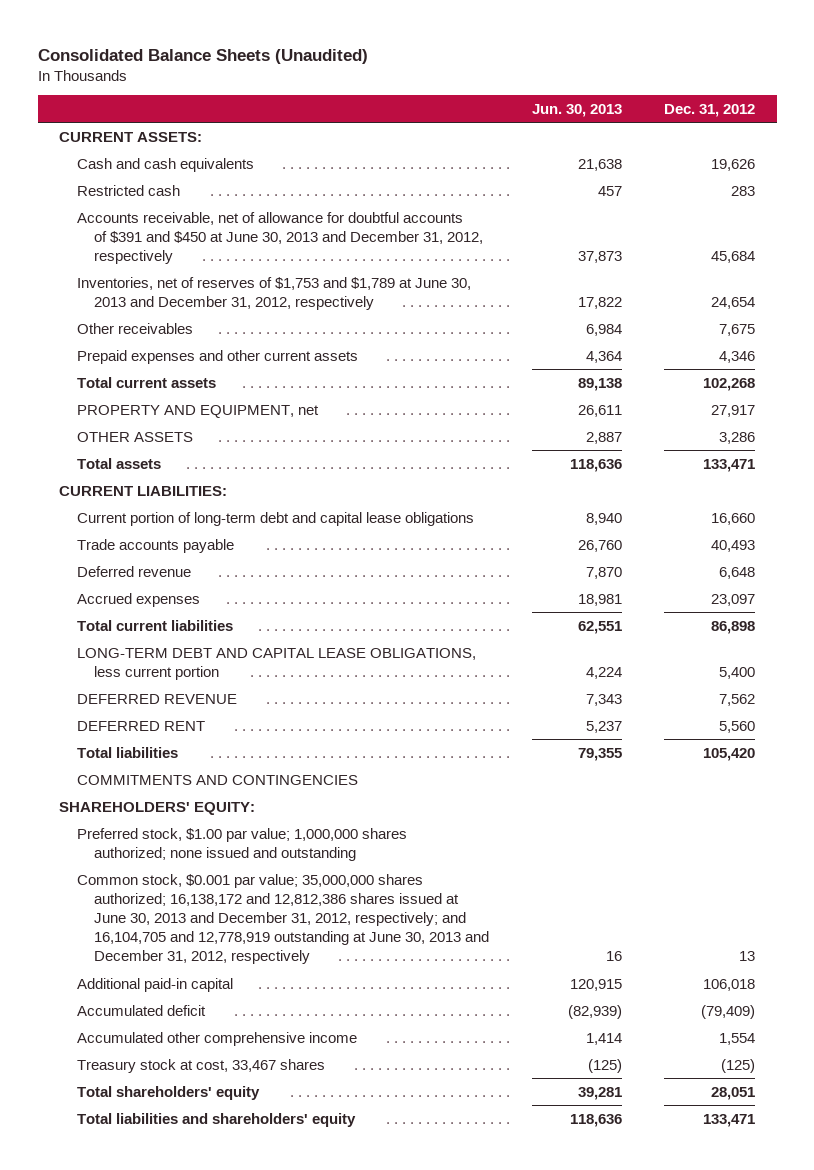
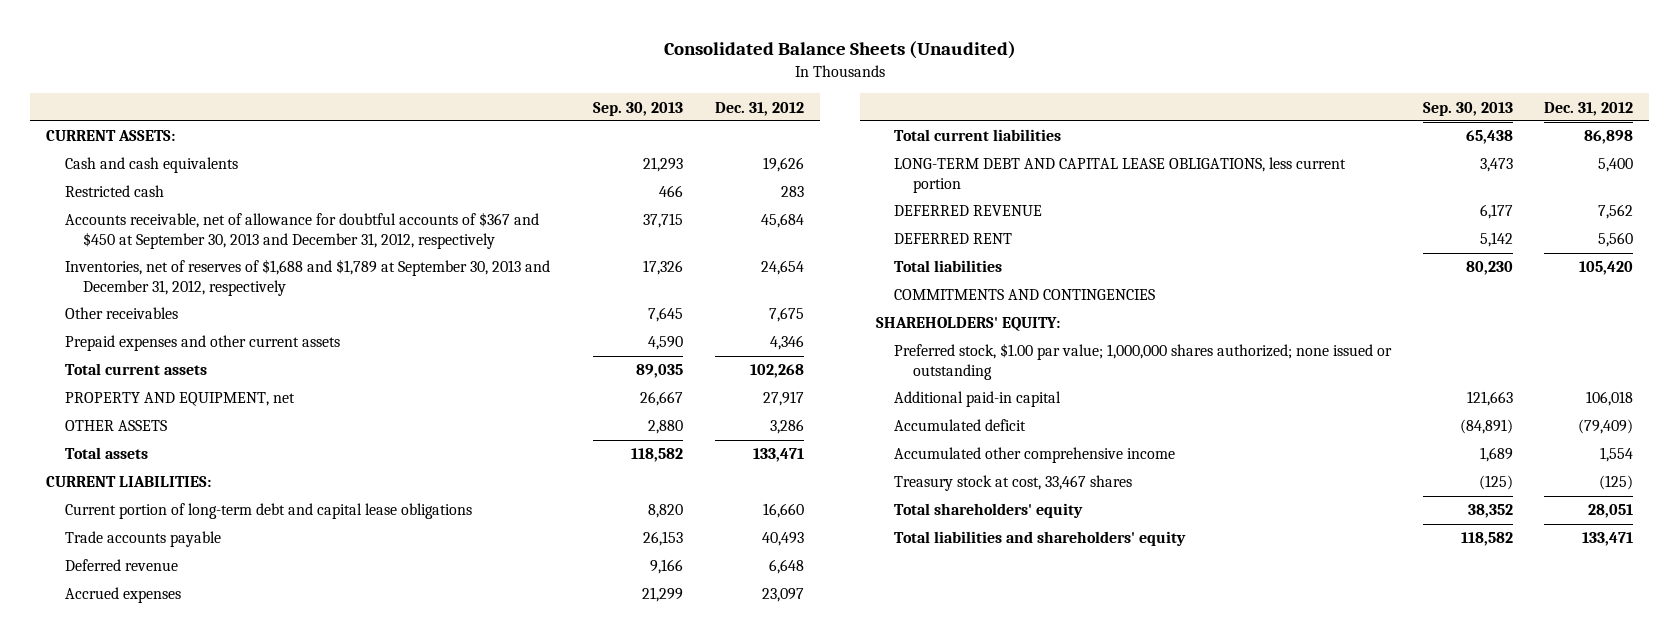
[531,103,622,117] Jun. 30, 2013 -> none
none -> [593,101,684,116] Sep. 30, 2013
[76,211,484,264] Accounts receivable, net of allowance for doubtful accounts of $391 and $450 at June 30, 2013 and December 31, 2012, respectively -> [64,212,539,249] Accounts receivable, net of allowance for doubtful accounts of $367 and $450 at September 30, 2013 and December 31, 2012, respectively
[76,276,471,310] Inventories, net of reserves of $1,753 and $1,789 at June 30, 2013 and December 31, 2012, respectively -> [64,259,550,296] Inventories, net of reserves of $1,688 and $1,789 at September 30, 2013 and December 31, 2012, respectively
[76,873,490,965] Common stock, $0.001 par value; 35,000,000 shares authorized; 16,138,172 and 12,812,386 shares issued at June 30, 2013 and December 31, 2012, respectively; and 16,104,705 and 12,778,919 outstanding at June 30, 2013 and December 31, 2012, respectively -> none
[76,827,407,861] Preferred stock, $1.00 par value; 1,000,000 shares authorized; none issued and outstanding -> [894,343,1393,380] Preferred stock, $1.00 par value; 1,000,000 shares authorized; none issued or outstanding

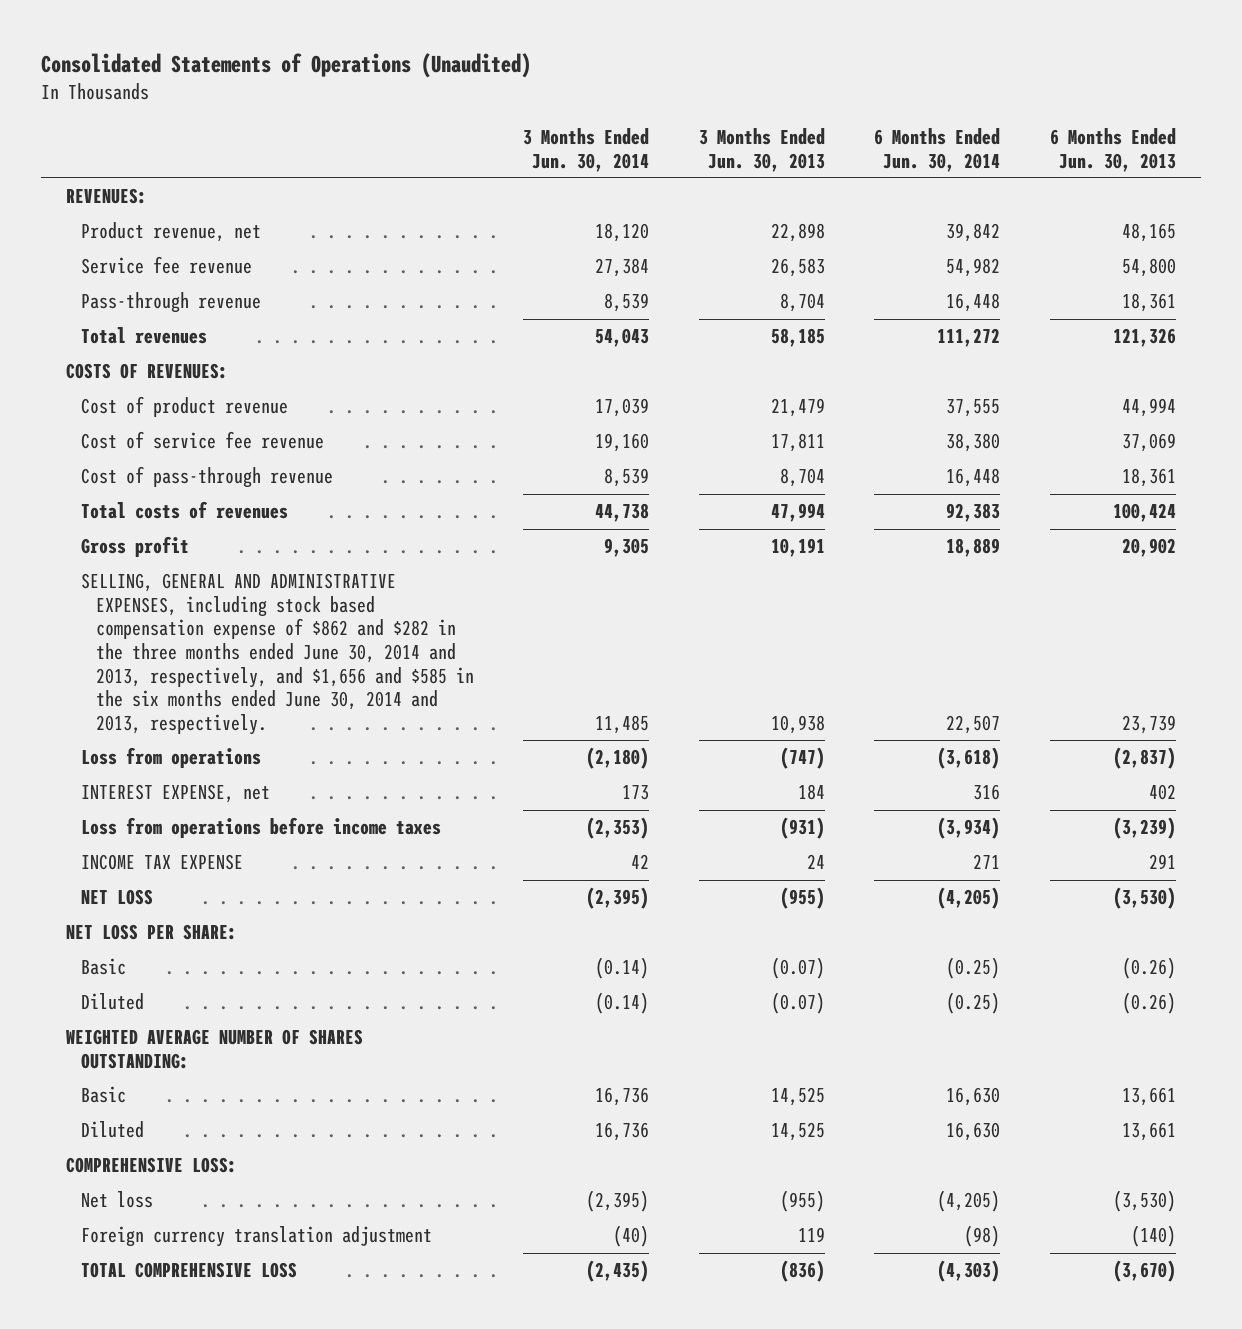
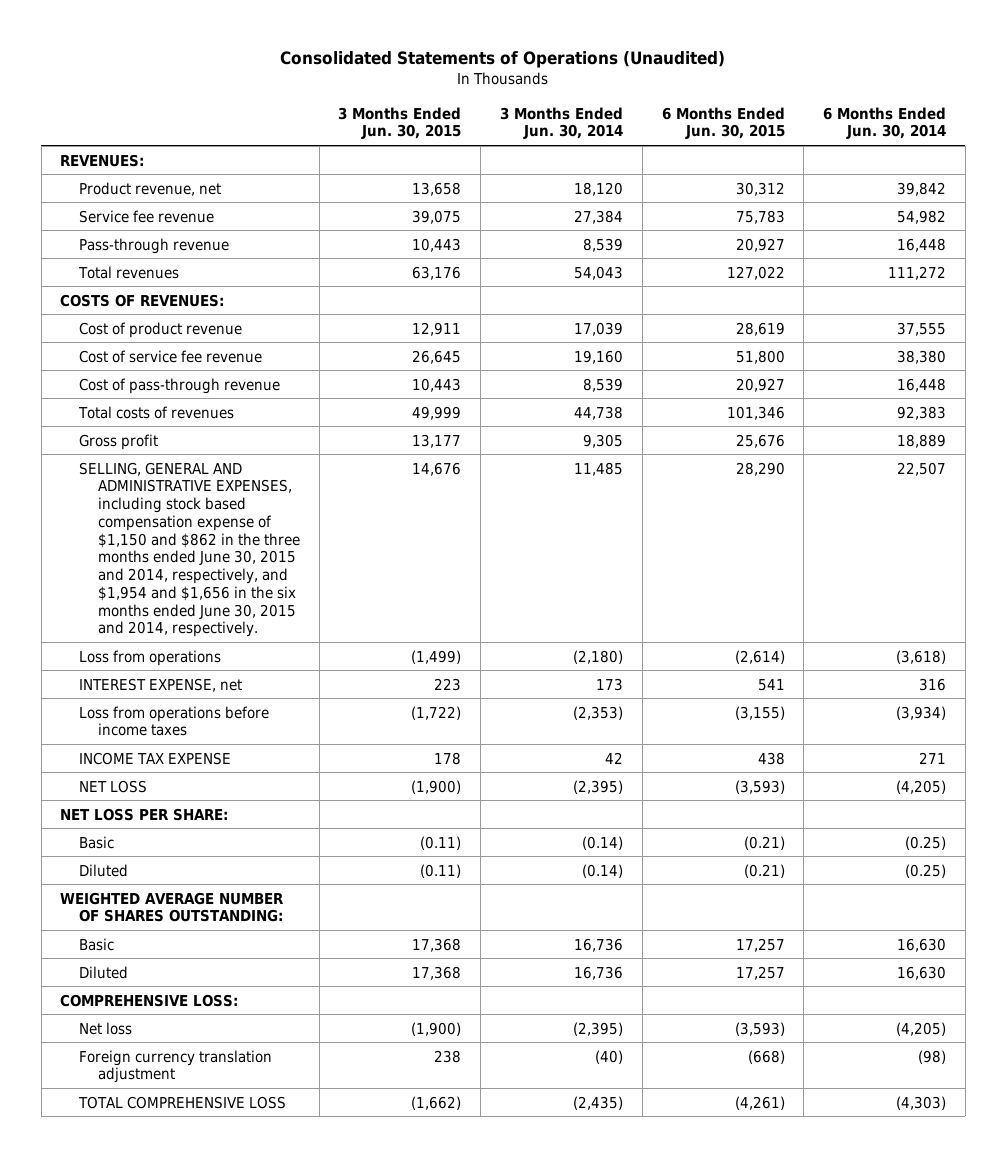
[698,127,825,172] 3 Months Ended Jun. 30, 2013 -> none
[1049,127,1176,172] 6 Months Ended Jun. 30, 2013 -> none
none -> [338,106,462,140] 3 Months Ended Jun. 30, 2015
none -> [661,106,785,140] 6 Months Ended Jun. 30, 2015
[80,573,474,735] SELLING, GENERAL AND ADMINISTRATIVE EXPENSES, including stock based compensation expense of $862 and $282 in the three months ended June 30, 2014 and 2013, respectively, and $1,656 and $585 in the six months ended June 30, 2014 and 2013, respectively. -> [79,461,300,638] SELLING, GENERAL AND ADMINISTRATIVE EXPENSES, including stock based compensation expense of $1,150 and $862 in the three months ended June 30, 2015 and 2014, respectively, and $1,954 and $1,656 in the six months ended June 30, 2015 and 2014, respectively.

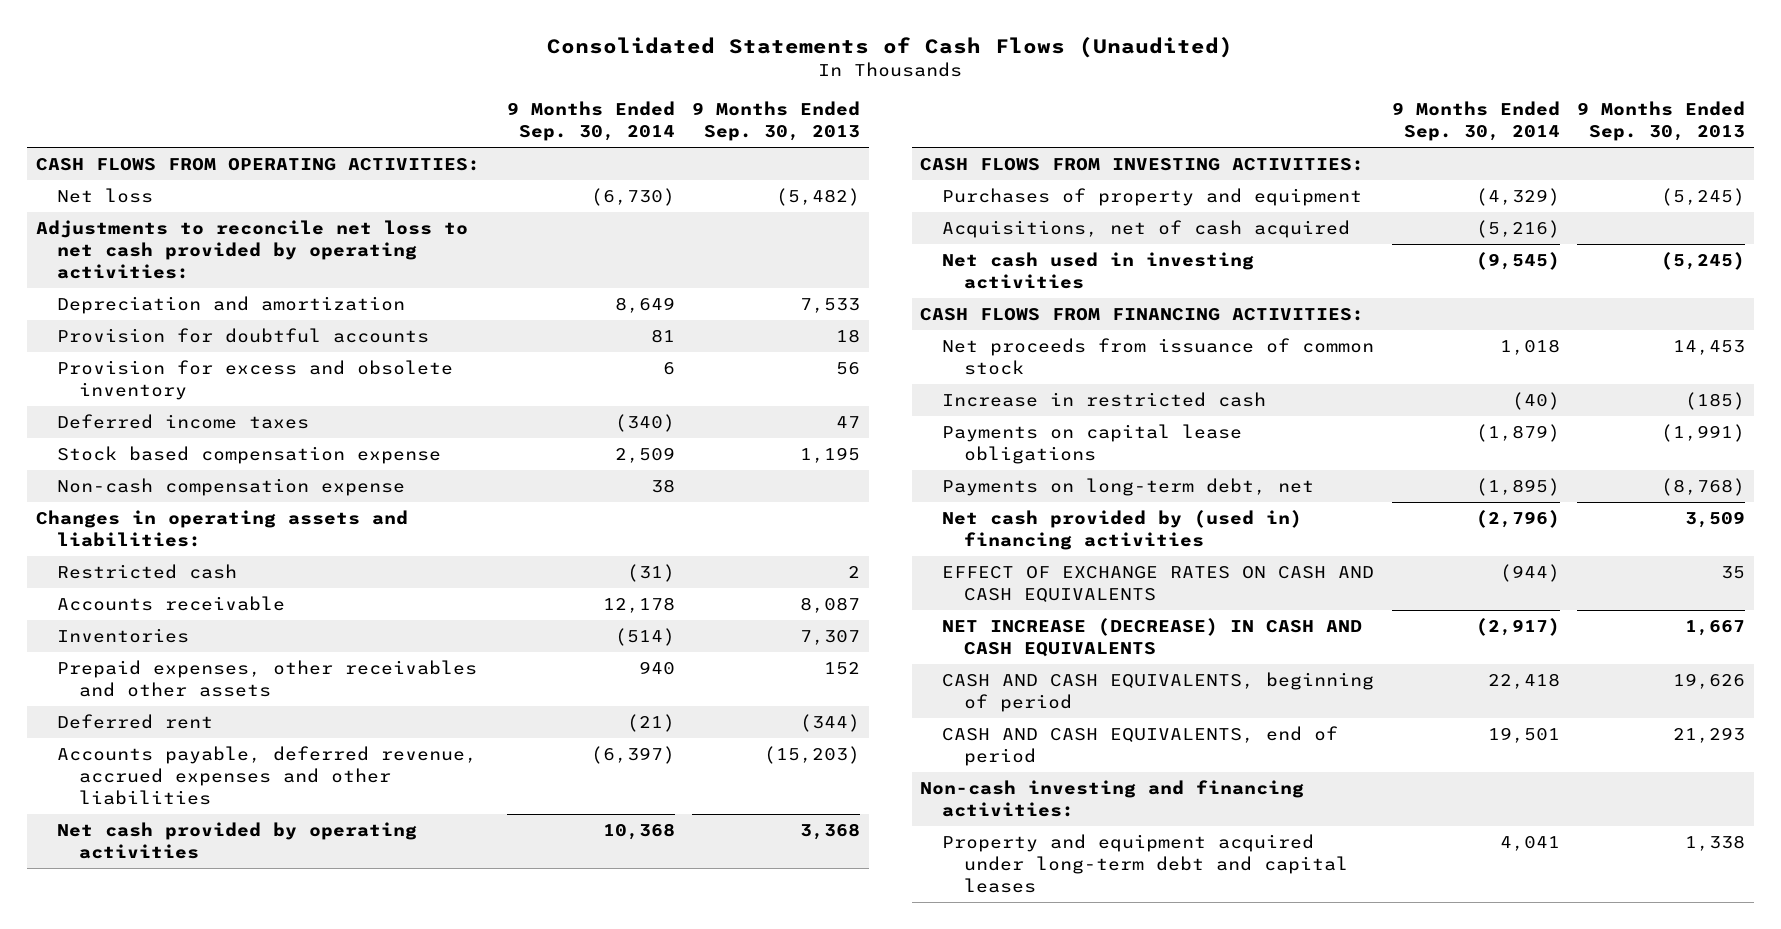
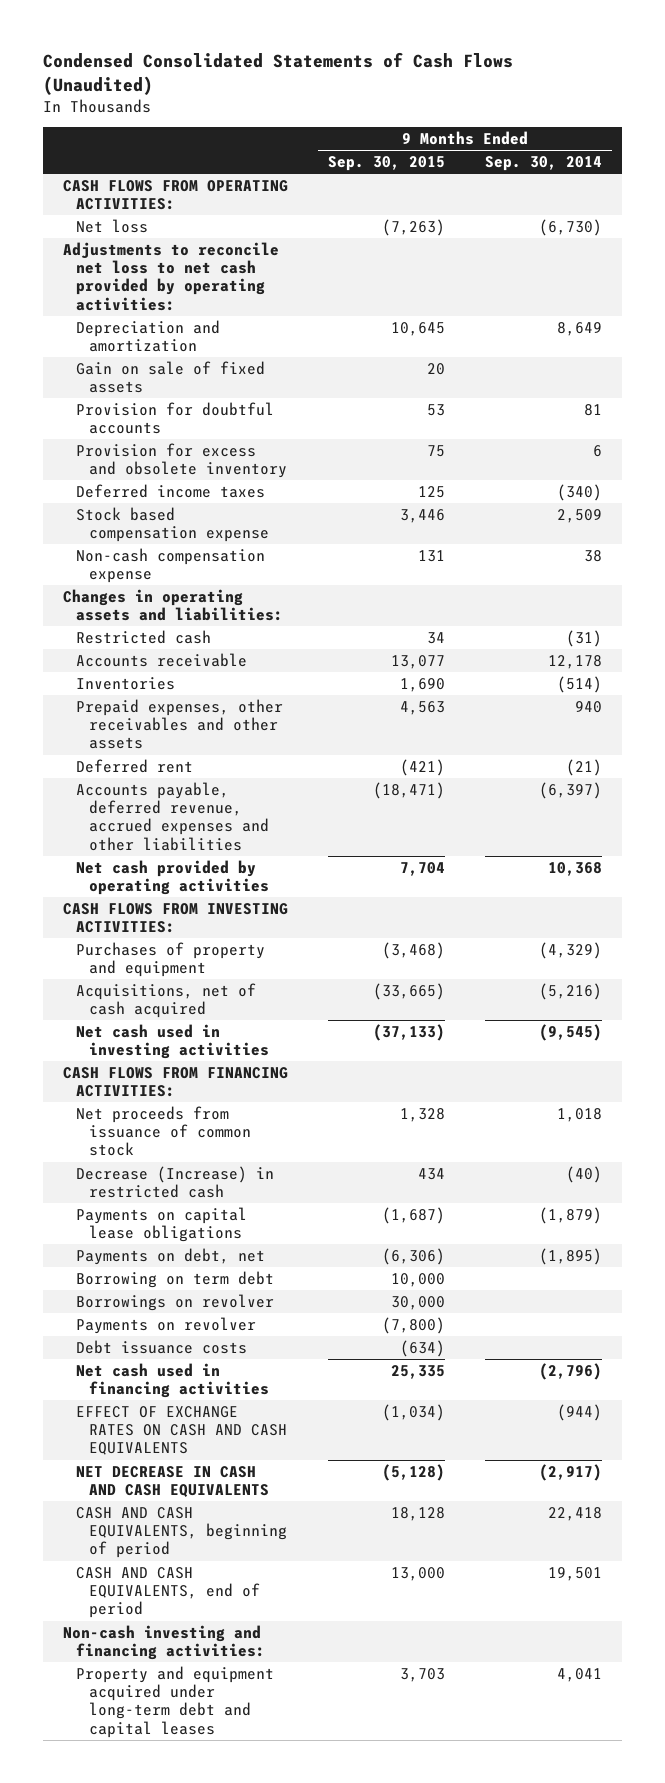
[547,37,1234,59] Consolidated Statements of Cash Flows (Unaudited) -> [42,51,513,95] Condensed Consolidated Statements of Cash Flows (Unaudited)
[692,101,861,142] 9 Months Ended Sep. 30, 2013 -> none
none -> [327,156,445,172] Sep. 30, 2015
none -> [76,360,266,394] Gain on sale of fixed assets
[942,391,1267,407] Increase in restricted cash -> [76,1165,275,1199] Decrease (Increase) in restricted cash
[942,477,1315,496] Payments on long-term debt, net -> [76,1247,266,1265] Payments on debt, net
none -> [76,1270,275,1288] Borrowing on term debt
none -> [76,1293,275,1311] Borrowings on revolver
none -> [76,1316,257,1334] Payments on revolver
none -> [76,1339,248,1354] Debt issuance costs
[942,509,1303,550] Net cash provided by (used in) financing activities -> [76,1362,270,1399] Net cash used in financing activities
[942,617,1363,657] NET INCREASE (DECREASE) IN CASH AND CASH EQUIVALENTS -> [76,1465,270,1498] NET DECREASE IN CASH AND CASH EQUIVALENTS

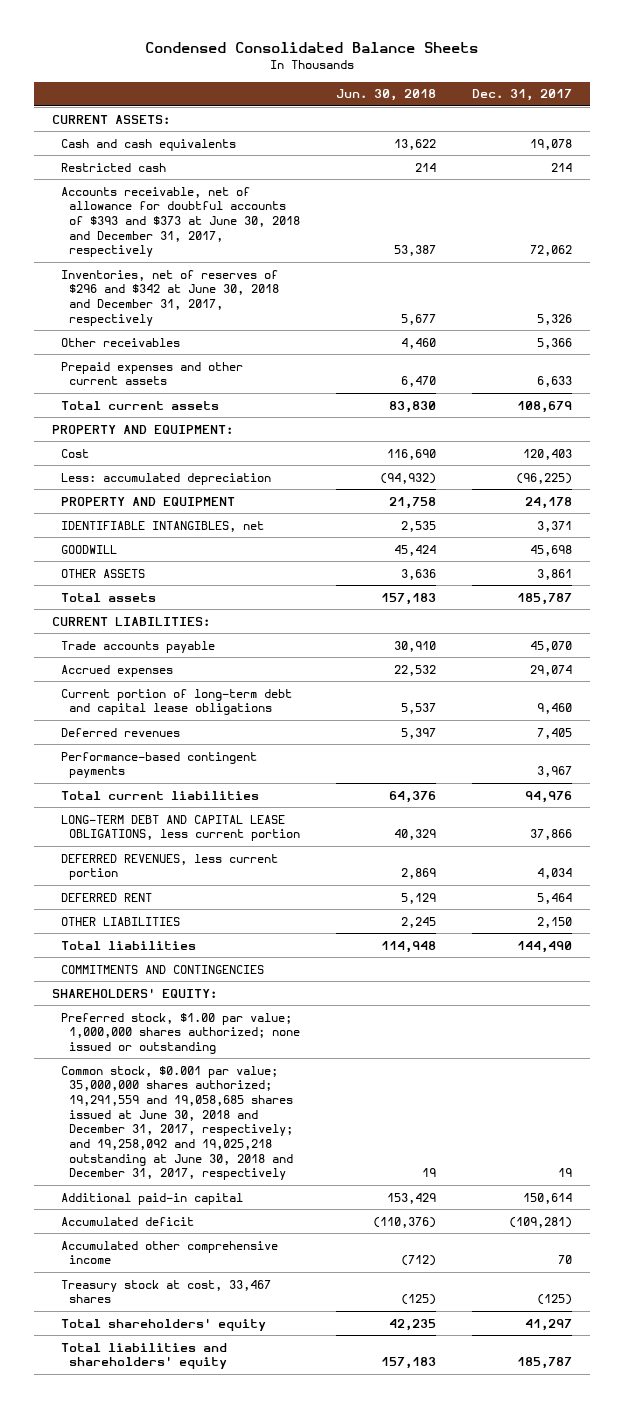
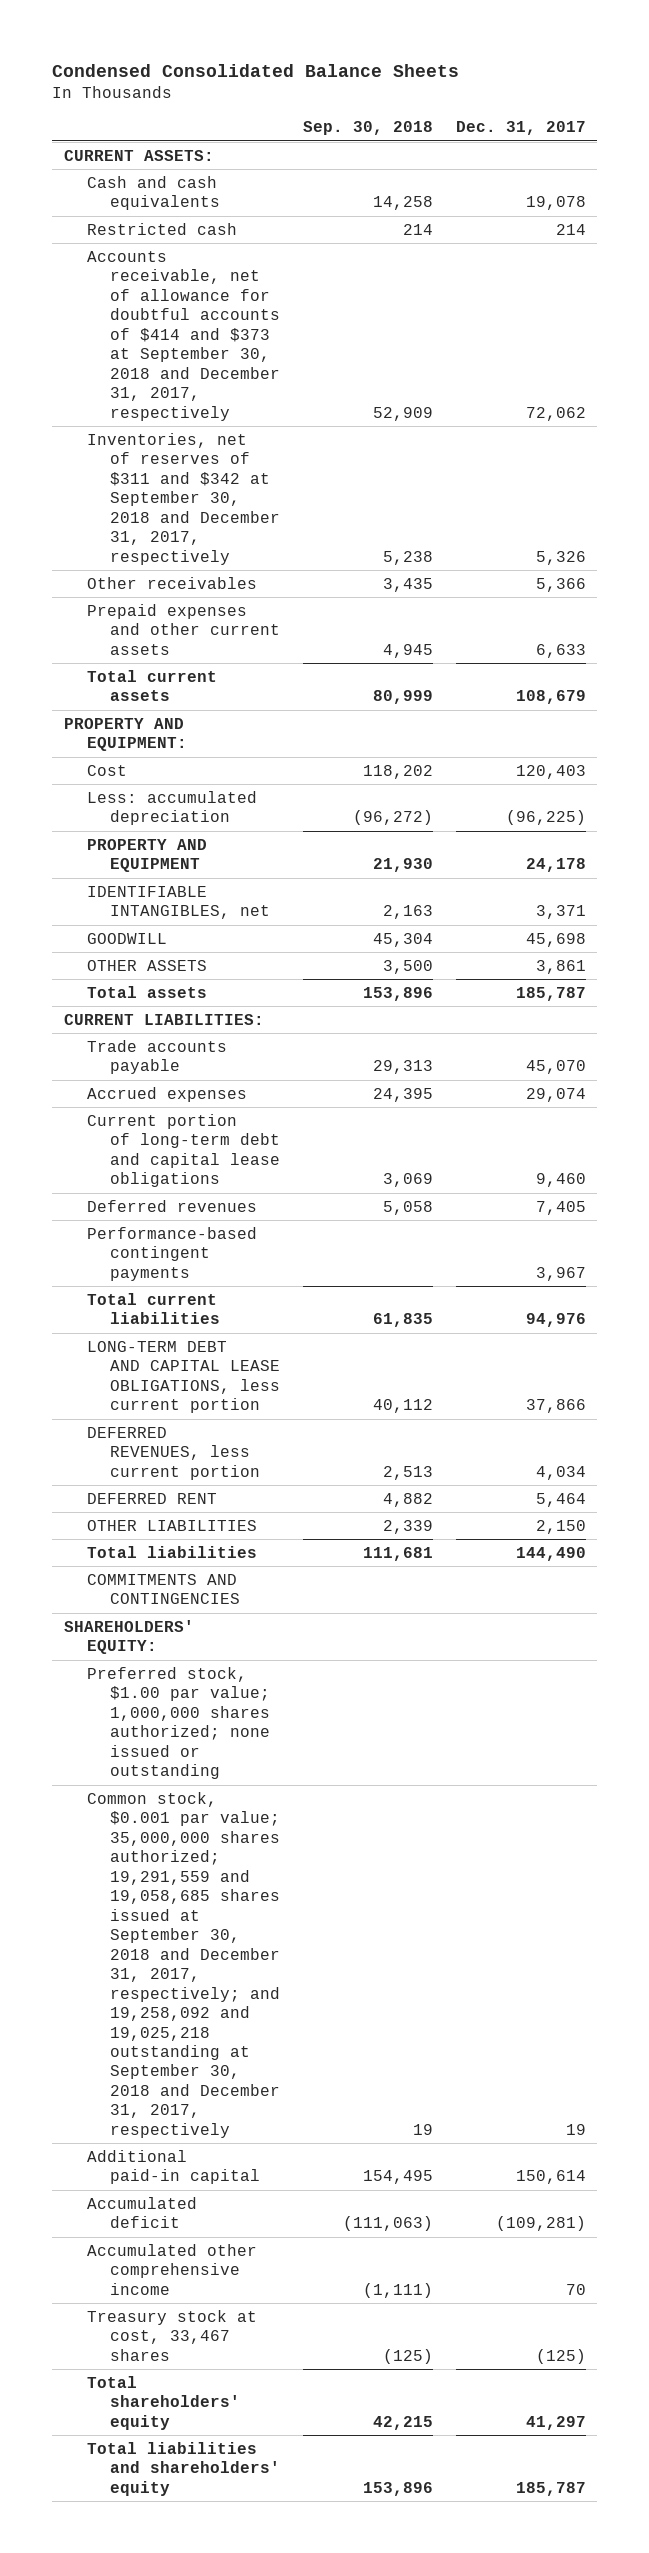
[336,89,437,102] Jun. 30, 2018 -> none
none -> [302,121,433,136] Sep. 30, 2018
[60,186,301,258] Accounts receivable, net of allowance for doubtful accounts of $393 and $373 at June 30, 2018 and December 31, 2017, respectively -> [86,250,280,421] Accounts receivable, net of allowance for doubtful accounts of $414 and $373 at September 30, 2018 and December 31, 2017, respectively
[60,269,280,326] Inventories, net of reserves of $296 and $342 at June 30, 2018 and December 31, 2017, respectively -> [86,432,280,565] Inventories, net of reserves of $311 and $342 at September 30, 2018 and December 31, 2017, respectively
[60,1065,294,1181] Common stock, $0.001 par value; 35,000,000 shares authorized; 19,291,559 and 19,058,685 shares issued at June 30, 2018 and December 31, 2017, respectively; and 19,258,092 and 19,025,218 outstanding at June 30, 2018 and December 31, 2017, respectively -> [86,1791,280,2138] Common stock, $0.001 par value; 35,000,000 shares authorized; 19,291,559 and 19,058,685 shares issued at September 30, 2018 and December 31, 2017, respectively; and 19,258,092 and 19,025,218 outstanding at September 30, 2018 and December 31, 2017, respectively

